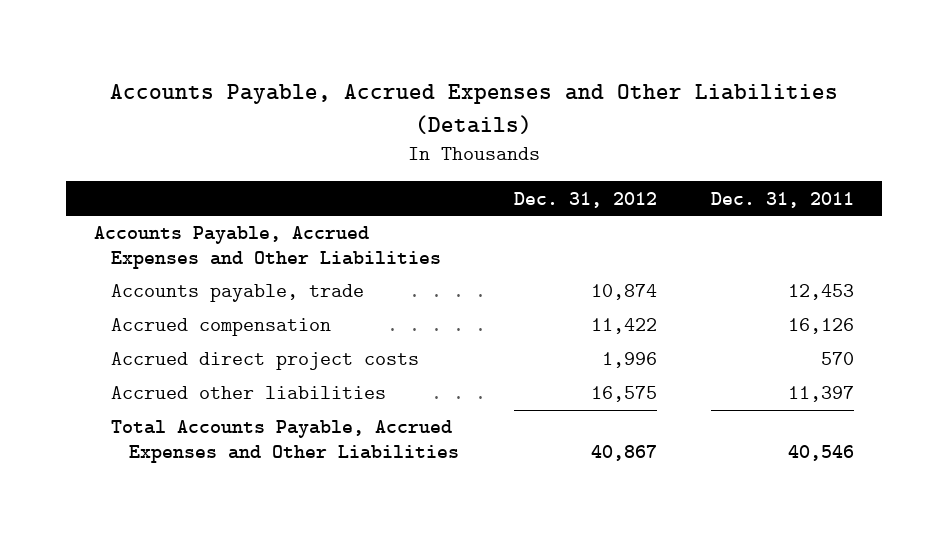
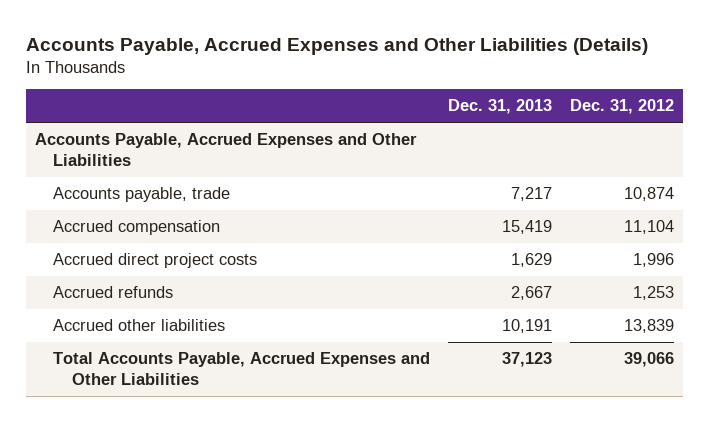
[711,191,855,208] Dec. 31, 2011 -> none
none -> [448,99,553,115] Dec. 31, 2013
[590,318,657,335] 11,422 -> [624,219,675,234] 11,104
none -> [53,285,174,298] Accrued refunds
[590,386,657,403] 16,575 -> [624,318,675,333] 13,839
[590,444,657,461] 40,867 -> [624,351,675,367] 39,066

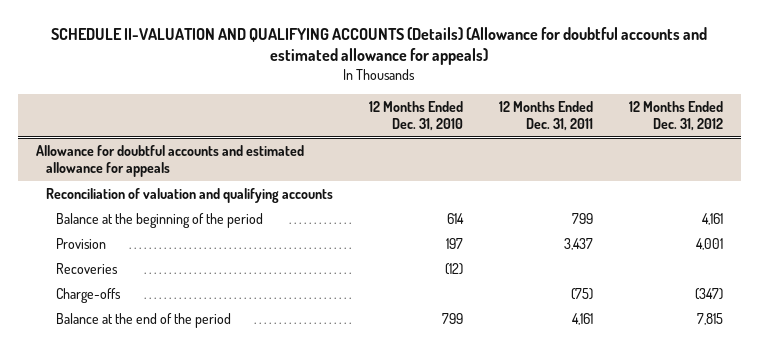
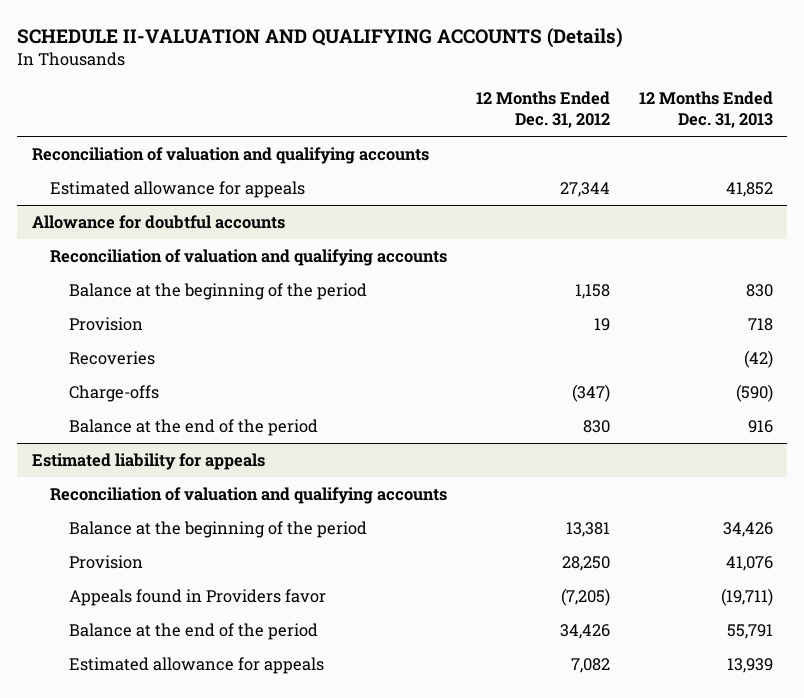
[51,26,708,66] SCHEDULE II-VALUATION AND QUALIFYING ACCOUNTS (Details) (Allowance for doubtful accounts and estimated allowance for appeals) -> [17,27,624,48] SCHEDULE II-VALUATION AND QUALIFYING ACCOUNTS (Details)
[369,100,464,131] 12 Months Ended Dec. 31, 2010 -> none
[498,100,593,131] 12 Months Ended Dec. 31, 2011 -> none
none -> [638,90,773,129] 12 Months Ended Dec. 31, 2013
[35,144,304,178] Allowance for doubtful accounts and estimated allowance for appeals -> none
none -> [50,180,306,198] Estimated allowance for appeals
none -> [31,214,285,229] Allowance for doubtful accounts
none -> [50,248,448,266] Reconciliation of valuation and qualifying accounts
[701,212,723,225] 4,161 -> [575,283,611,299] 1,158
[695,237,723,250] 4,001 -> [594,317,611,331] 19
[696,312,723,325] 7,815 -> [583,419,611,433] 830
none -> [31,452,265,470] Estimated liability for appeals
none -> [50,486,448,504] Reconciliation of valuation and qualifying accounts
none -> [68,520,367,538] Balance at the beginning of the period
none -> [68,554,143,569] Provision
none -> [68,588,326,606] Appeals found in Providers favor
none -> [68,622,318,640] Balance at the end of the period
none -> [68,656,324,674] Estimated allowance for appeals

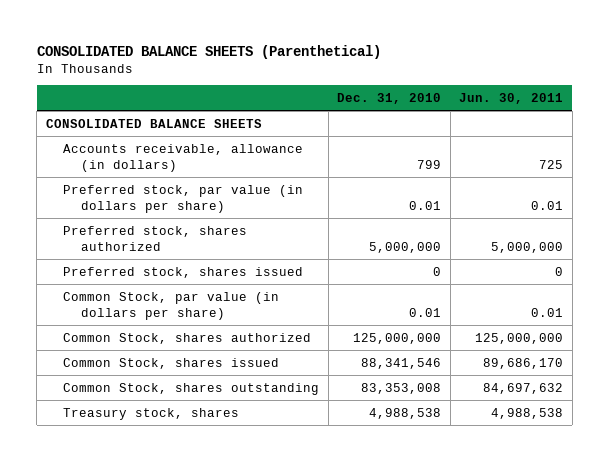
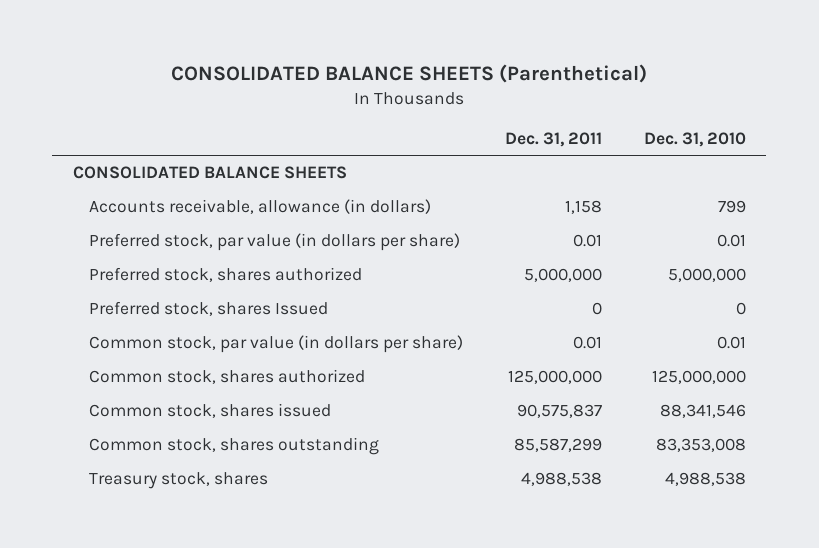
[459,92,564,104] Jun. 30, 2011 -> none
none -> [504,131,602,147] Dec. 31, 2011
[63,266,304,278] Preferred stock, shares issued -> [88,301,328,317] Preferred stock, shares Issued
[63,291,280,320] Common Stock, par value (in dollars per share) -> [88,335,463,354] Common stock, par value (in dollars per share)
[63,332,312,344] Common Stock, shares authorized -> [88,369,365,385] Common stock, shares authorized
[63,357,280,369] Common Stock, shares issued -> [88,403,331,419] Common stock, shares issued
[63,382,320,395] Common Stock, shares outstanding -> [88,437,379,456] Common stock, shares outstanding

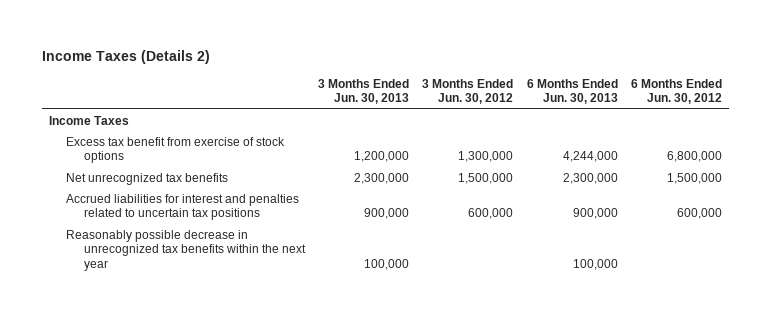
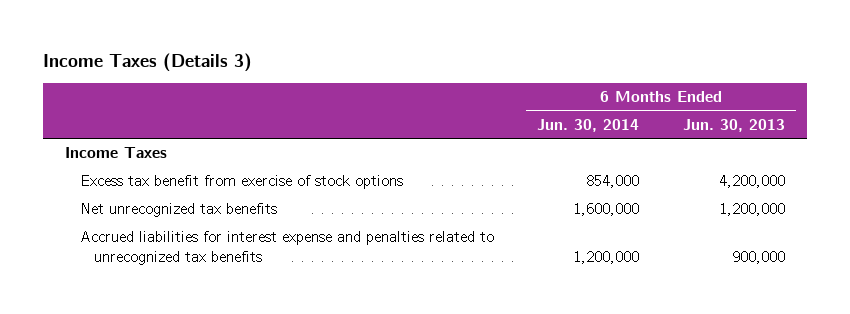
[42,49,211,64] Income Taxes (Details 2) -> [43,53,253,73] Income Taxes (Details 3)
[318,78,410,105] 3 Months Ended Jun. 30, 2013 -> none
[422,78,514,105] 3 Months Ended Jun. 30, 2012 -> none
[631,78,723,105] 6 Months Ended Jun. 30, 2012 -> none
none -> [537,118,640,132] Jun. 30, 2014
[66,229,306,272] Reasonably possible decrease in unrecognized tax benefits within the next year -> none
[562,151,618,163] 4,244,000 -> [719,175,786,189] 4,200,000
[562,172,618,184] 2,300,000 -> [719,203,786,217] 1,200,000
[66,193,300,221] Accrued liabilities for interest and penalties related to uncertain tax positions -> [79,231,494,266] Accrued liabilities for interest expense and penalties related to unrecognized tax benefits

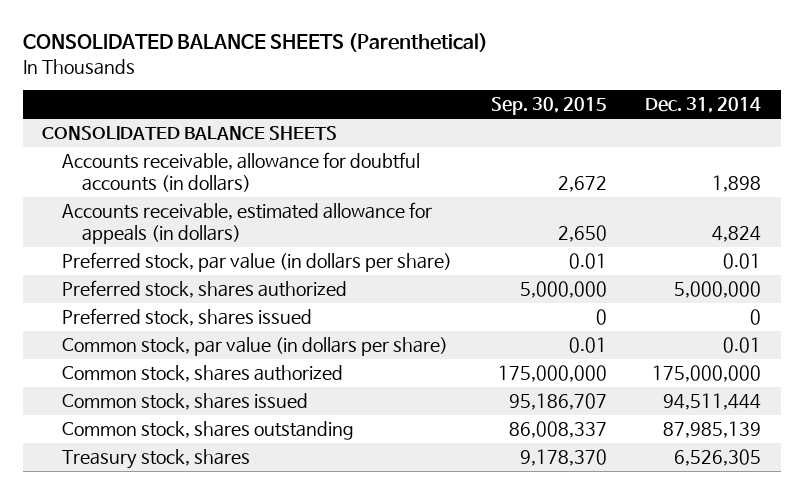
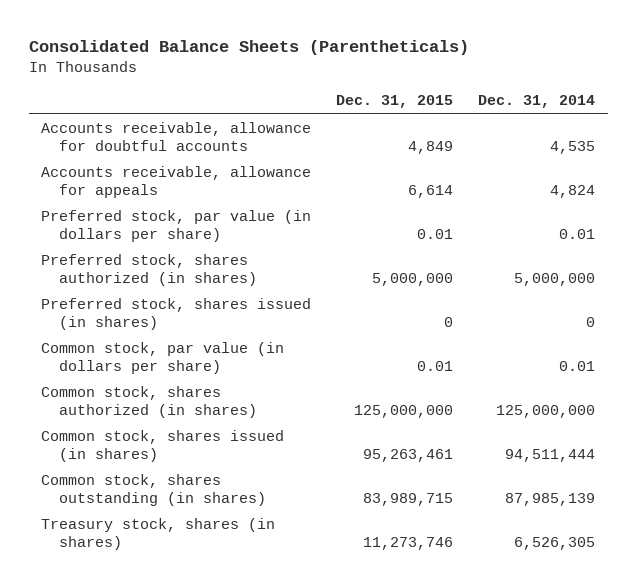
[22,33,488,53] CONSOLIDATED BALANCE SHEETS (Parenthetical) -> [28,40,469,56] Consolidated Balance Sheets (Parentheticals)
[490,97,607,116] Sep. 30, 2015 -> none
none -> [336,95,454,109] Dec. 31, 2015
[41,126,337,141] CONSOLIDATED BALANCE SHEETS -> none
[61,152,420,193] Accounts receivable, allowance for doubtful accounts (in dollars) -> [41,122,312,152] Accounts receivable, allowance for doubtful accounts
[712,175,762,193] 1,898 -> [550,141,596,155] 4,535
[61,202,432,245] Accounts receivable, estimated allowance for appeals (in dollars) -> [41,166,312,199] Accounts receivable, allowance for appeals
[61,280,347,299] Preferred stock, shares authorized -> [41,254,258,287] Preferred stock, shares authorized (in shares)
[61,308,312,327] Preferred stock, shares issued -> [41,298,312,331] Preferred stock, shares issued (in shares)
[61,365,343,383] Common stock, shares authorized -> [41,386,258,419] Common stock, shares authorized (in shares)
[652,365,762,383] 175,000,000 -> [496,405,596,419] 125,000,000
[61,393,308,411] Common stock, shares issued -> [41,430,285,463] Common stock, shares issued (in shares)
[61,421,354,441] Common stock, shares outstanding -> [41,474,267,507] Common stock, shares outstanding (in shares)
[61,449,250,470] Treasury stock, shares -> [41,518,276,551] Treasury stock, shares (in shares)

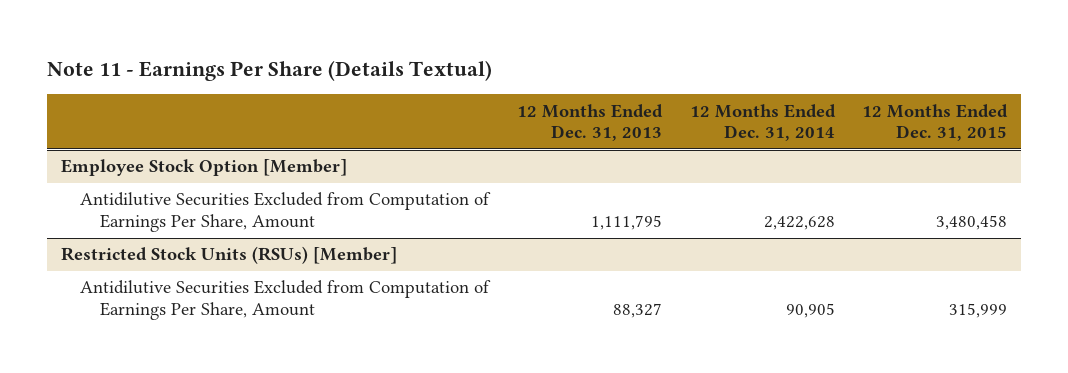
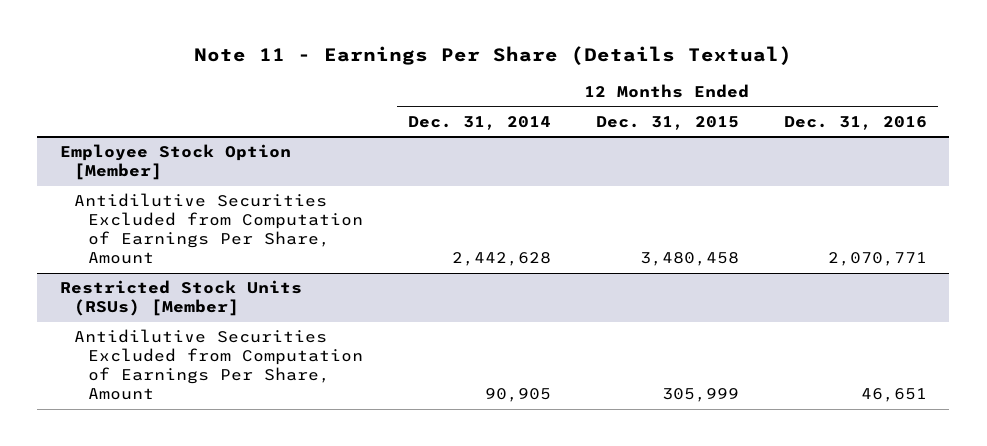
[516,103,663,142] 12 Months Ended Dec. 31, 2013 -> none
none -> [783,115,927,130] Dec. 31, 2016
[763,216,835,231] 2,422,628 -> [451,252,551,267] 2,442,628
[949,303,1008,319] 315,999 -> [661,388,739,403] 305,999

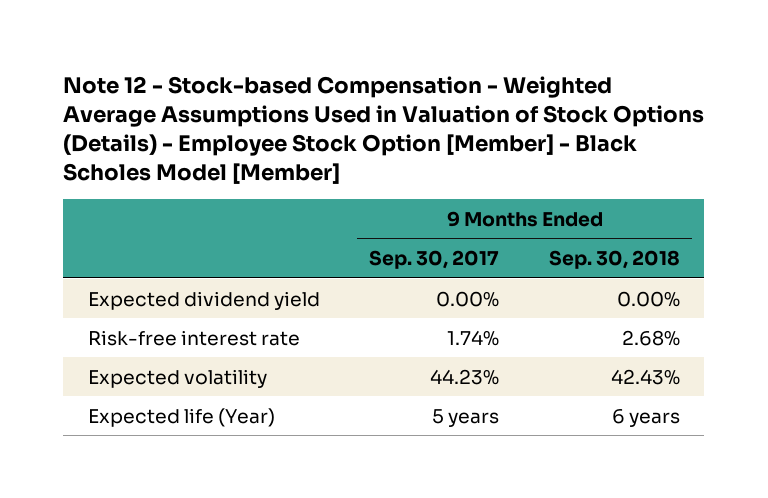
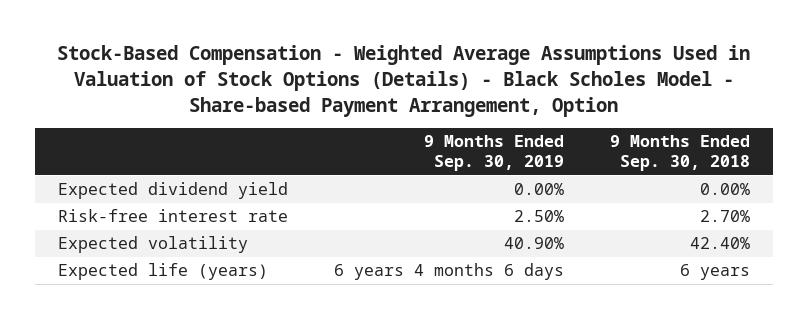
[63,75,705,185] Note 12 - Stock-based Compensation - Weighted Average Assumptions Used in Valuation of Stock Options (Details) - Employee Stock Option [Member] - Black Scholes Model [Member] -> [56,45,750,117] Stock-Based Compensation - Weighted Average Assumptions Used in Valuation of Stock Options (Details) - Black Scholes Model - Share-based Payment Arrangement, Option
[369,250,500,270] Sep. 30, 2017 -> none
none -> [423,135,564,172] 9 Months Ended Sep. 30, 2019
[621,329,680,346] 2.68% -> [699,210,750,223] 2.70%
[610,368,680,385] 42.43% -> [689,237,750,250] 42.40%
[87,407,275,427] Expected life (Year) -> [57,263,268,281] Expected life (years)

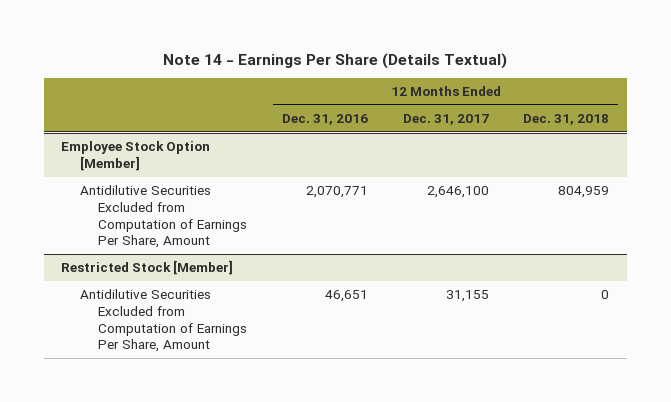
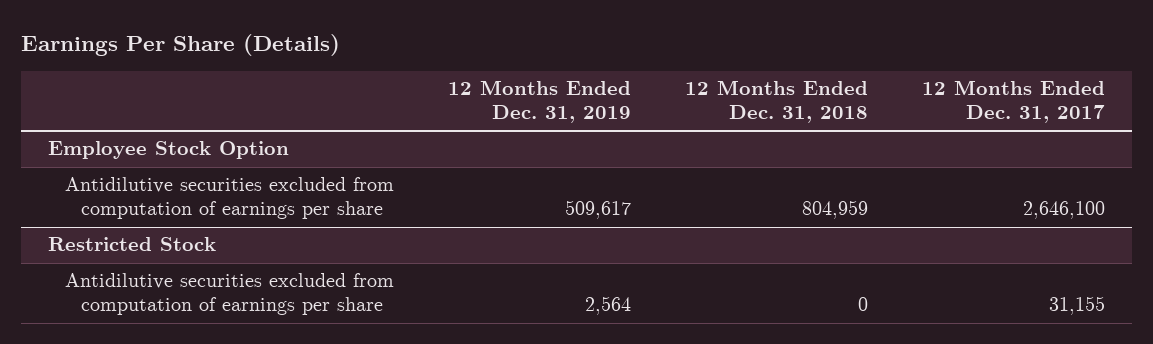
[163,52,508,69] Note 14 - Earnings Per Share (Details Textual) -> [21,34,341,57] Earnings Per Share (Details)
[281,113,368,125] Dec. 31, 2016 -> none
none -> [447,80,631,124] 12 Months Ended Dec. 31, 2019
[61,141,211,171] Employee Stock Option [Member] -> [48,141,290,160] Employee Stock Option
[79,185,248,249] Antidilutive Securities Excluded from Computation of Earnings Per Share, Amount -> [64,177,394,220] Antidilutive securities excluded from computation of earnings per share
[61,260,234,276] Restricted Stock [Member] -> [48,237,217,252] Restricted Stock
[79,289,248,353] Antidilutive Securities Excluded from Computation of Earnings Per Share, Amount -> [64,273,394,316] Antidilutive securities excluded from computation of earnings per share

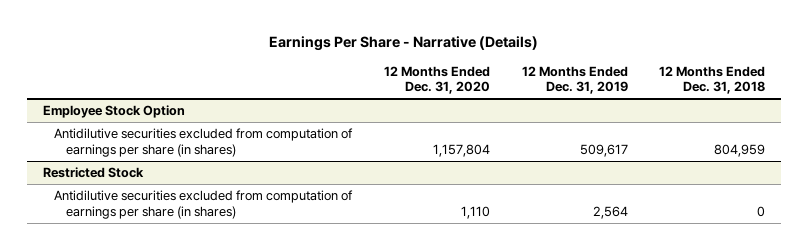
[21,34,341,57] Earnings Per Share (Details) -> [269,35,539,51] Earnings Per Share - Narrative (Details)
[921,80,1105,124] 12 Months Ended Dec. 31, 2017 -> none
none -> [383,65,490,95] 12 Months Ended Dec. 31, 2020
[64,177,394,220] Antidilutive securities excluded from computation of earnings per share -> [54,128,354,157] Antidilutive securities excluded from computation of earnings per share (in shares)
[64,273,394,316] Antidilutive securities excluded from computation of earnings per share -> [54,190,354,219] Antidilutive securities excluded from computation of earnings per share (in shares)

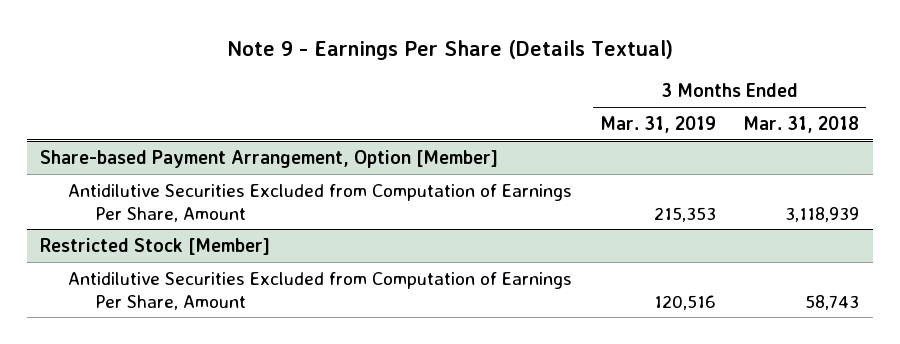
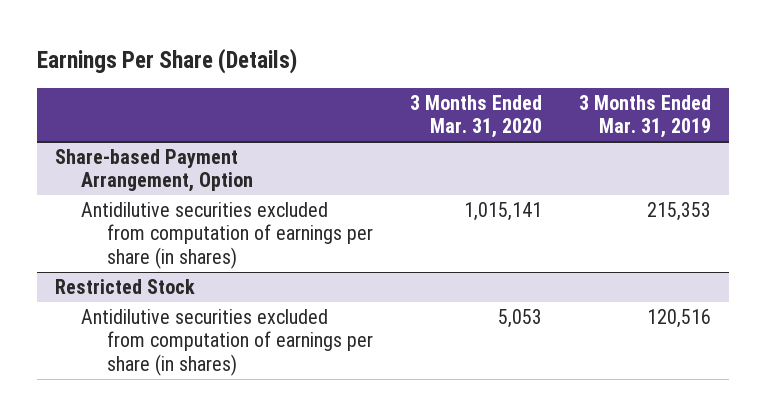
[226,39,673,60] Note 9 - Earnings Per Share (Details Textual) -> [36,48,297,75] Earnings Per Share (Details)
[743,116,860,134] Mar. 31, 2018 -> none
none -> [409,94,542,139] 3 Months Ended Mar. 31, 2020
[40,149,499,168] Share-based Payment Arrangement, Option [Member] -> [55,148,254,193] Share-based Payment Arrangement, Option
[67,183,572,222] Antidilutive Securities Excluded from Computation of Earnings Per Share, Amount -> [81,201,374,269] Antidilutive securities excluded from computation of earnings per share (in shares)
[40,237,271,255] Restricted Stock [Member] -> [55,278,196,294] Restricted Stock
[67,271,572,310] Antidilutive Securities Excluded from Computation of Earnings Per Share, Amount -> [81,308,374,376] Antidilutive securities excluded from computation of earnings per share (in shares)

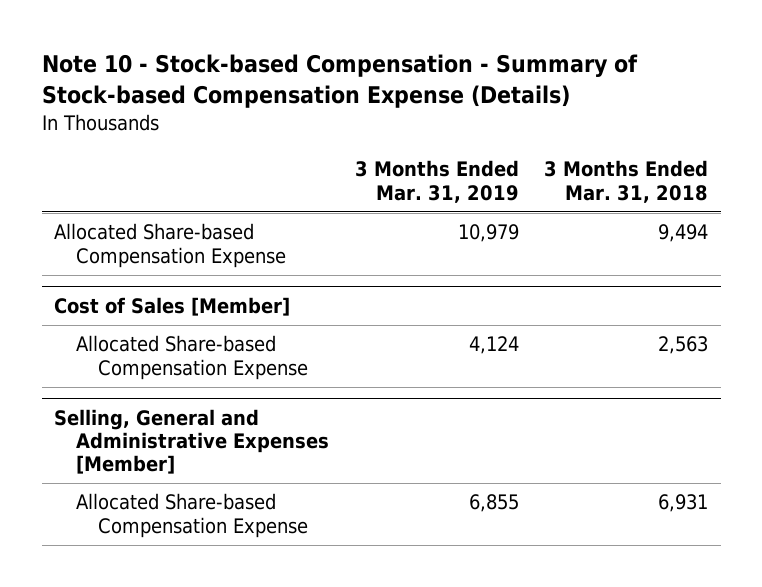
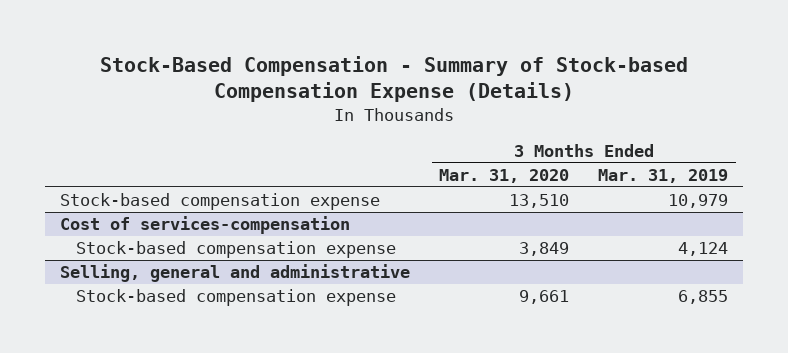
[41,54,638,109] Note 10 - Stock-based Compensation - Summary of Stock-based Compensation Expense (Details) -> [100,55,689,103] Stock-Based Compensation - Summary of Stock-based Compensation Expense (Details)
[544,160,709,203] 3 Months Ended Mar. 31, 2018 -> none
none -> [439,168,570,183] Mar. 31, 2020
[54,223,287,268] Allocated Share-based Compensation Expense -> [60,193,381,211] Stock-based compensation expense
[54,297,291,317] Cost of Sales [Member] -> [60,216,351,235] Cost of services-compensation
[76,335,309,380] Allocated Share-based Compensation Expense -> [75,241,396,259] Stock-based compensation expense
[54,409,330,475] Selling, General and Administrative Expenses [Member] -> [60,264,411,283] Selling, general and administrative
[76,493,309,538] Allocated Share-based Compensation Expense -> [75,289,396,307] Stock-based compensation expense

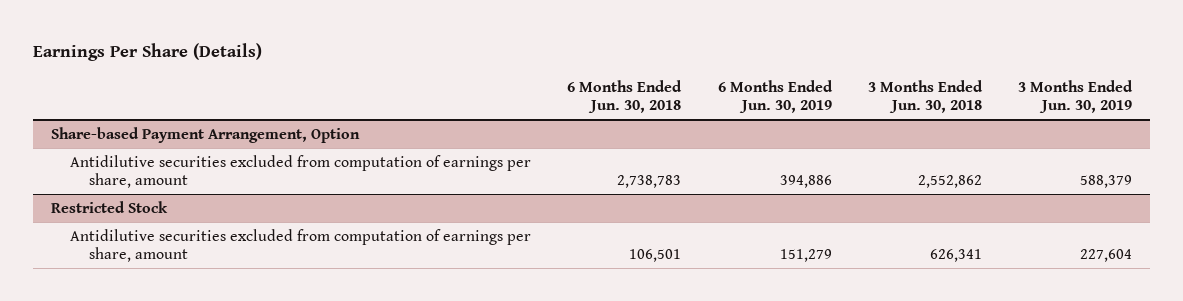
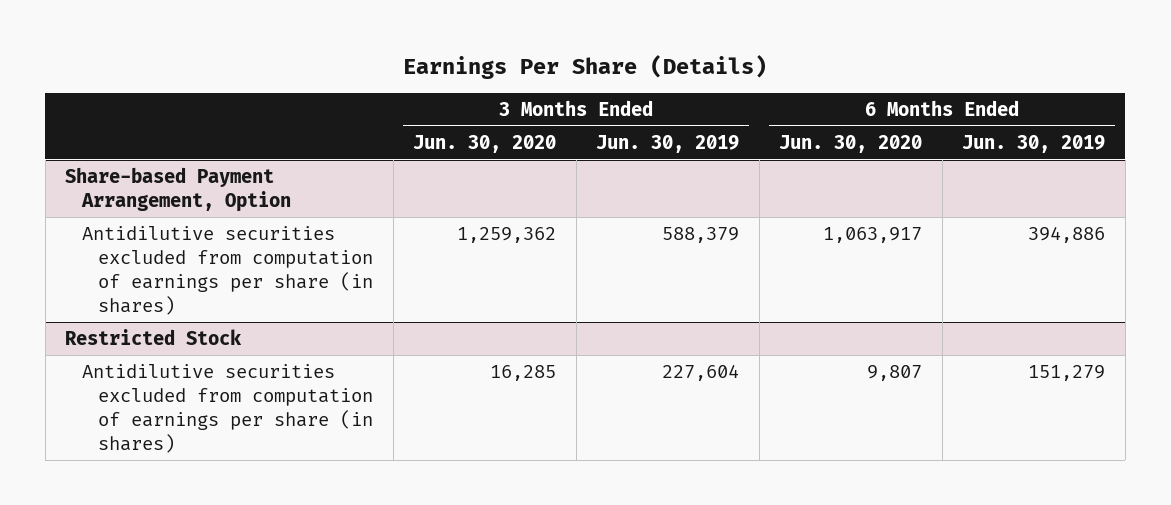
[567,80,683,114] 6 Months Ended Jun. 30, 2018 -> none
[867,80,983,114] 3 Months Ended Jun. 30, 2018 -> none
none -> [413,134,557,153] Jun. 30, 2020
none -> [779,134,923,153] Jun. 30, 2020
[70,155,532,189] Antidilutive securities excluded from computation of earnings per share, amount -> [81,225,374,315] Antidilutive securities excluded from computation of earnings per share (in shares)
[70,229,532,263] Antidilutive securities excluded from computation of earnings per share, amount -> [81,363,374,453] Antidilutive securities excluded from computation of earnings per share (in shares)

